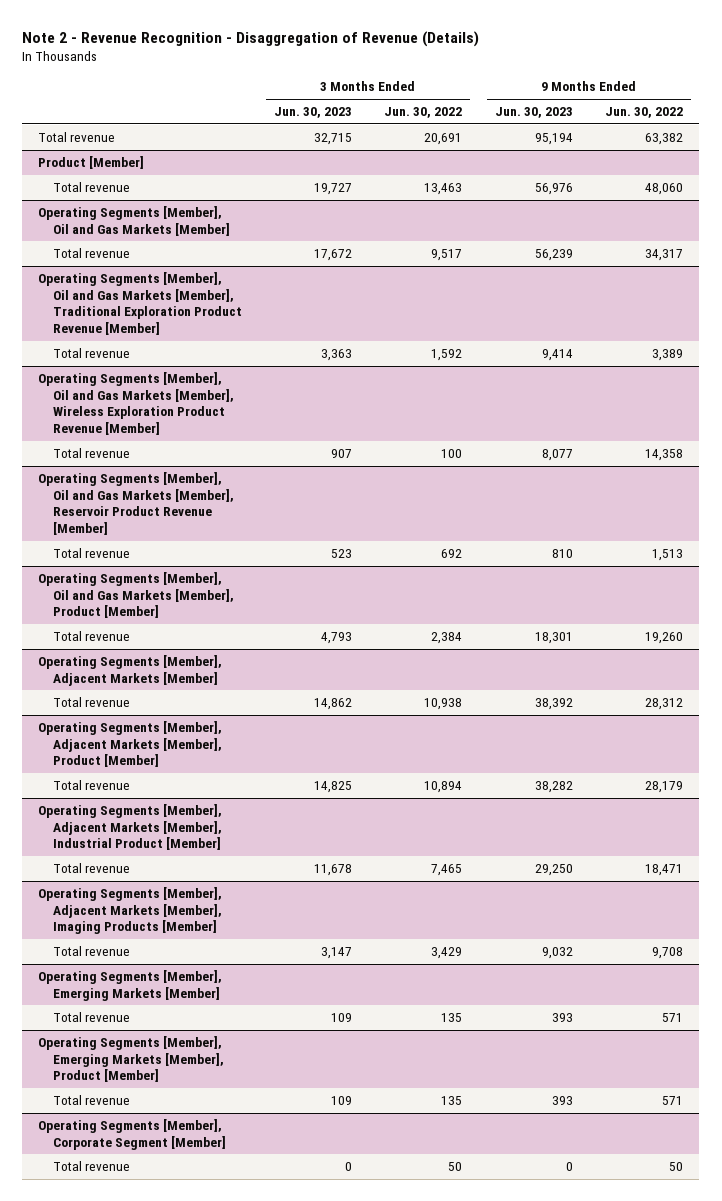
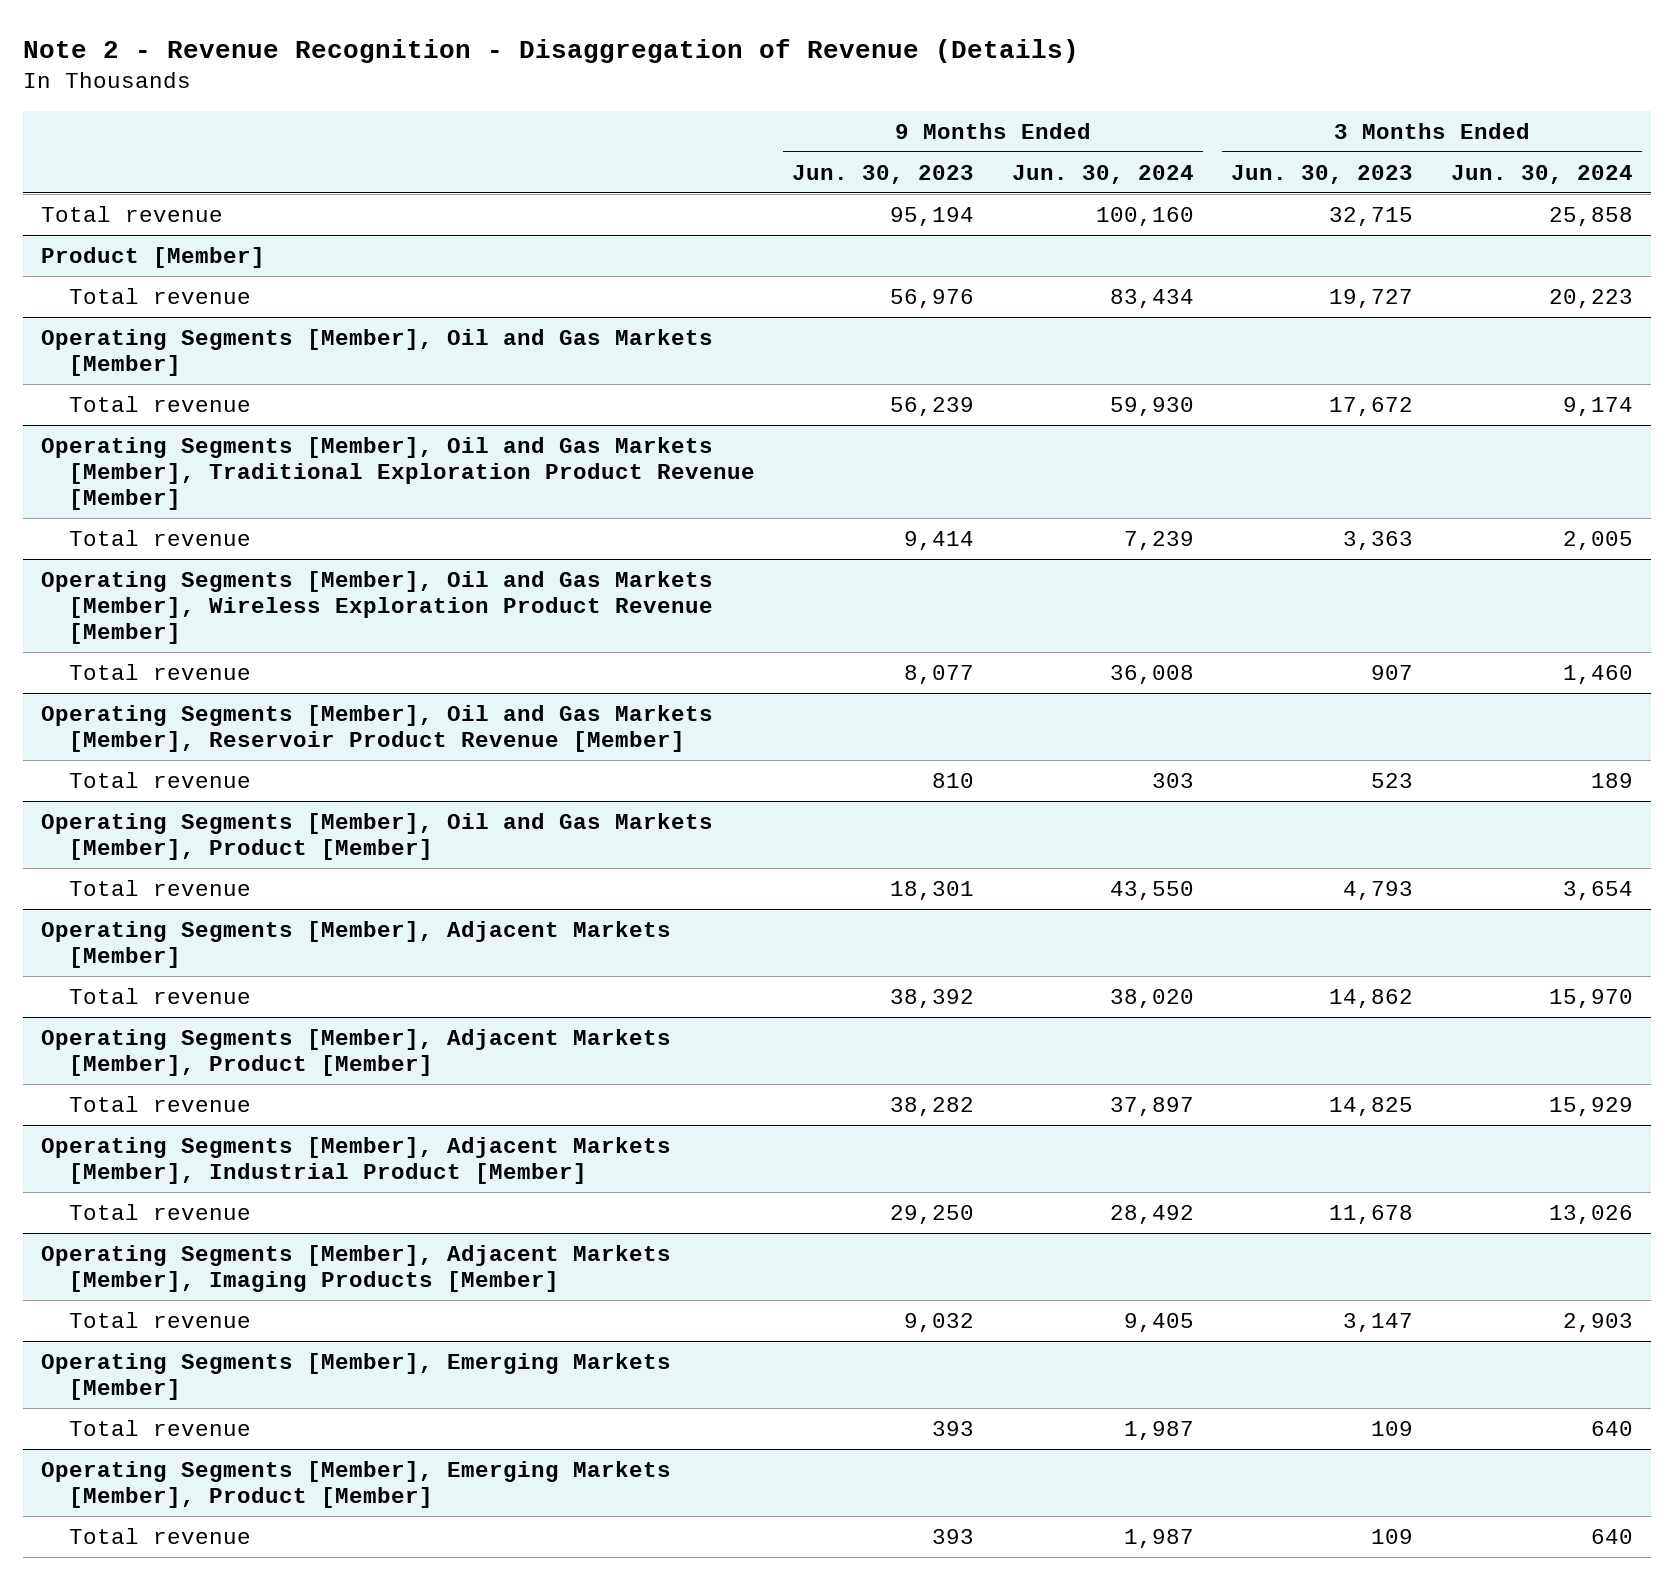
[384,107,463,119] Jun. 30, 2022 -> none
[605,107,684,119] Jun. 30, 2022 -> none
none -> [1011,164,1194,184] Jun. 30, 2024
none -> [1450,164,1633,184] Jun. 30, 2024
[38,1119,226,1150] Operating Segments [Member], Corporate Segment [Member] -> none
[52,1161,130,1172] Total revenue -> none

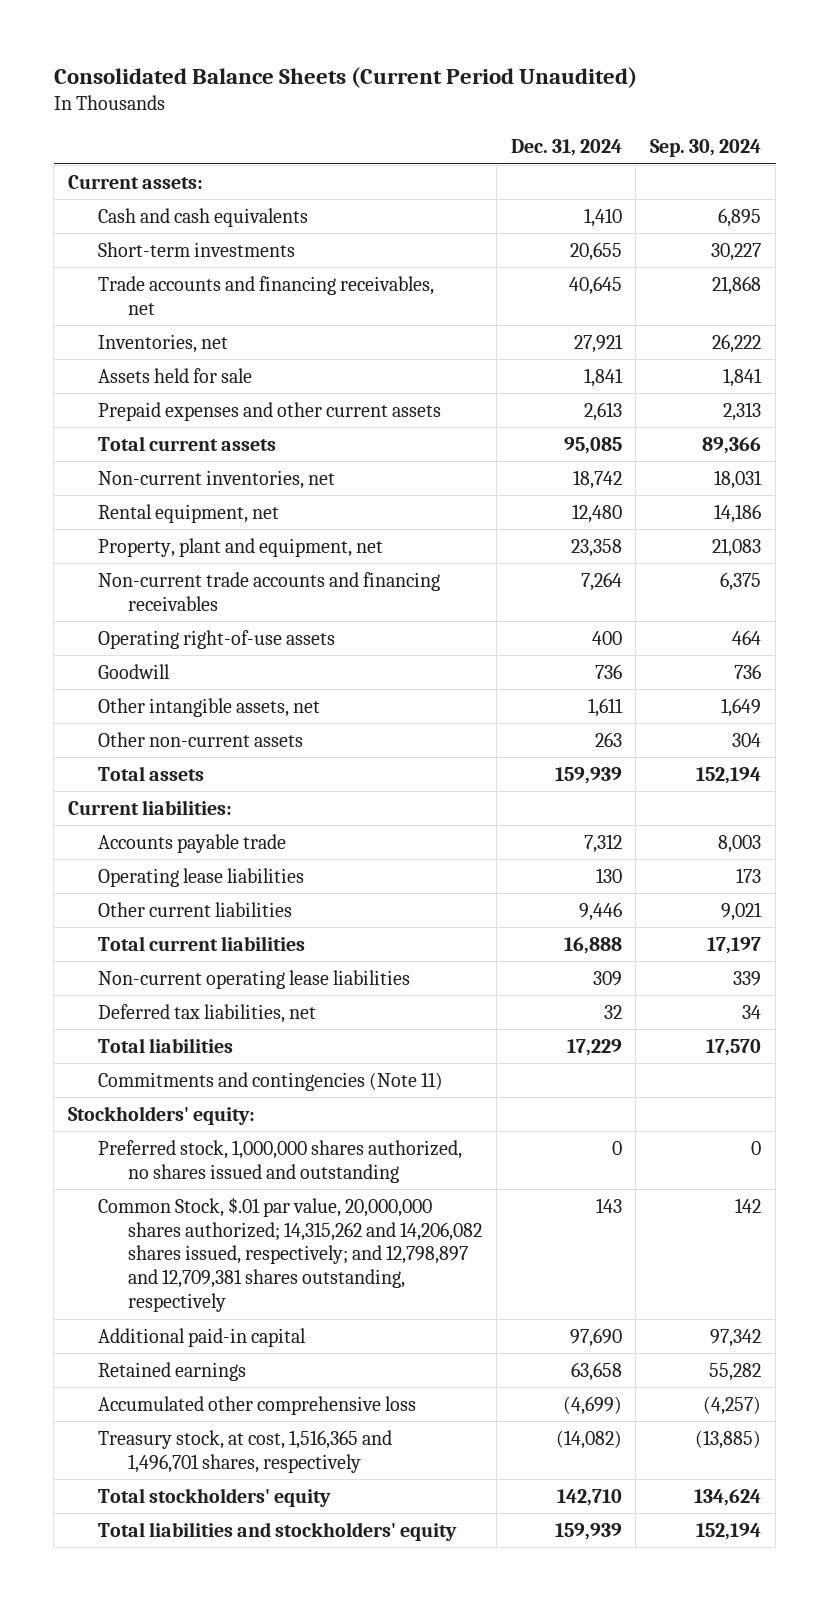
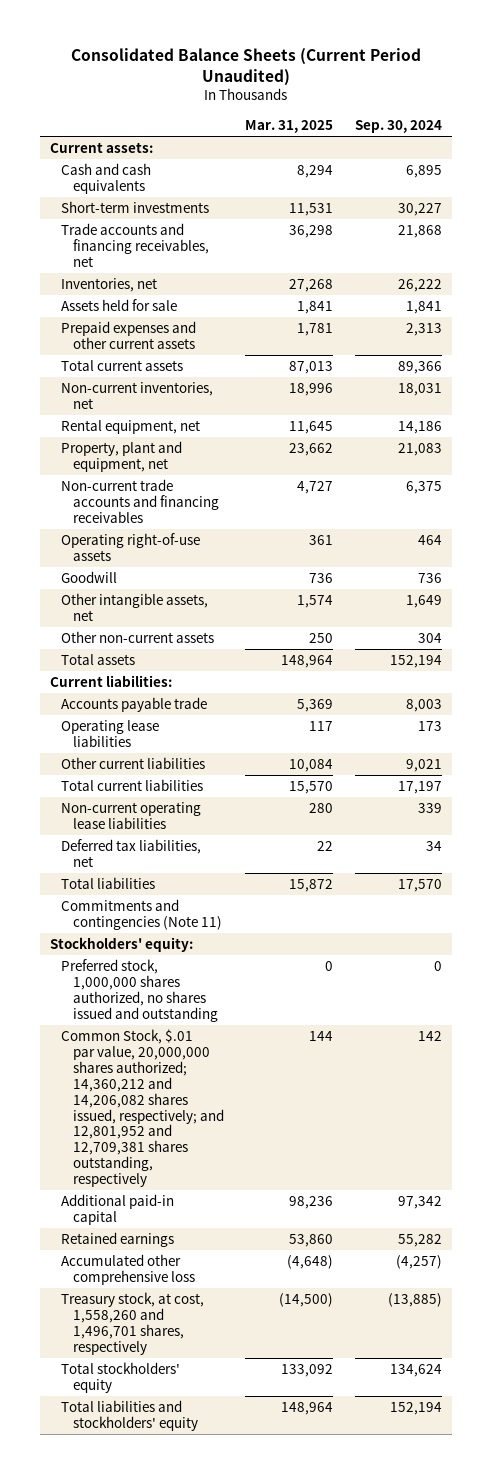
[510,139,622,157] Dec. 31, 2024 -> none
none -> [245,119,334,133] Mar. 31, 2025
[97,1196,482,1313] Common Stock, $.01 par value, 20,000,000 shares authorized; 14,315,262 and 14,206,082 shares issued, respectively; and 12,798,897 and 12,709,381 shares outstanding, respectively -> [61,1029,224,1188] Common Stock, $.01 par value, 20,000,000 shares authorized; 14,360,212 and 14,206,082 shares issued, respectively; and 12,801,952 and 12,709,381 shares outstanding, respectively
[97,1429,392,1473] Treasury stock, at cost, 1,516,365 and 1,496,701 shares, respectively -> [61,1292,205,1355] Treasury stock, at cost, 1,558,260 and 1,496,701 shares, respectively

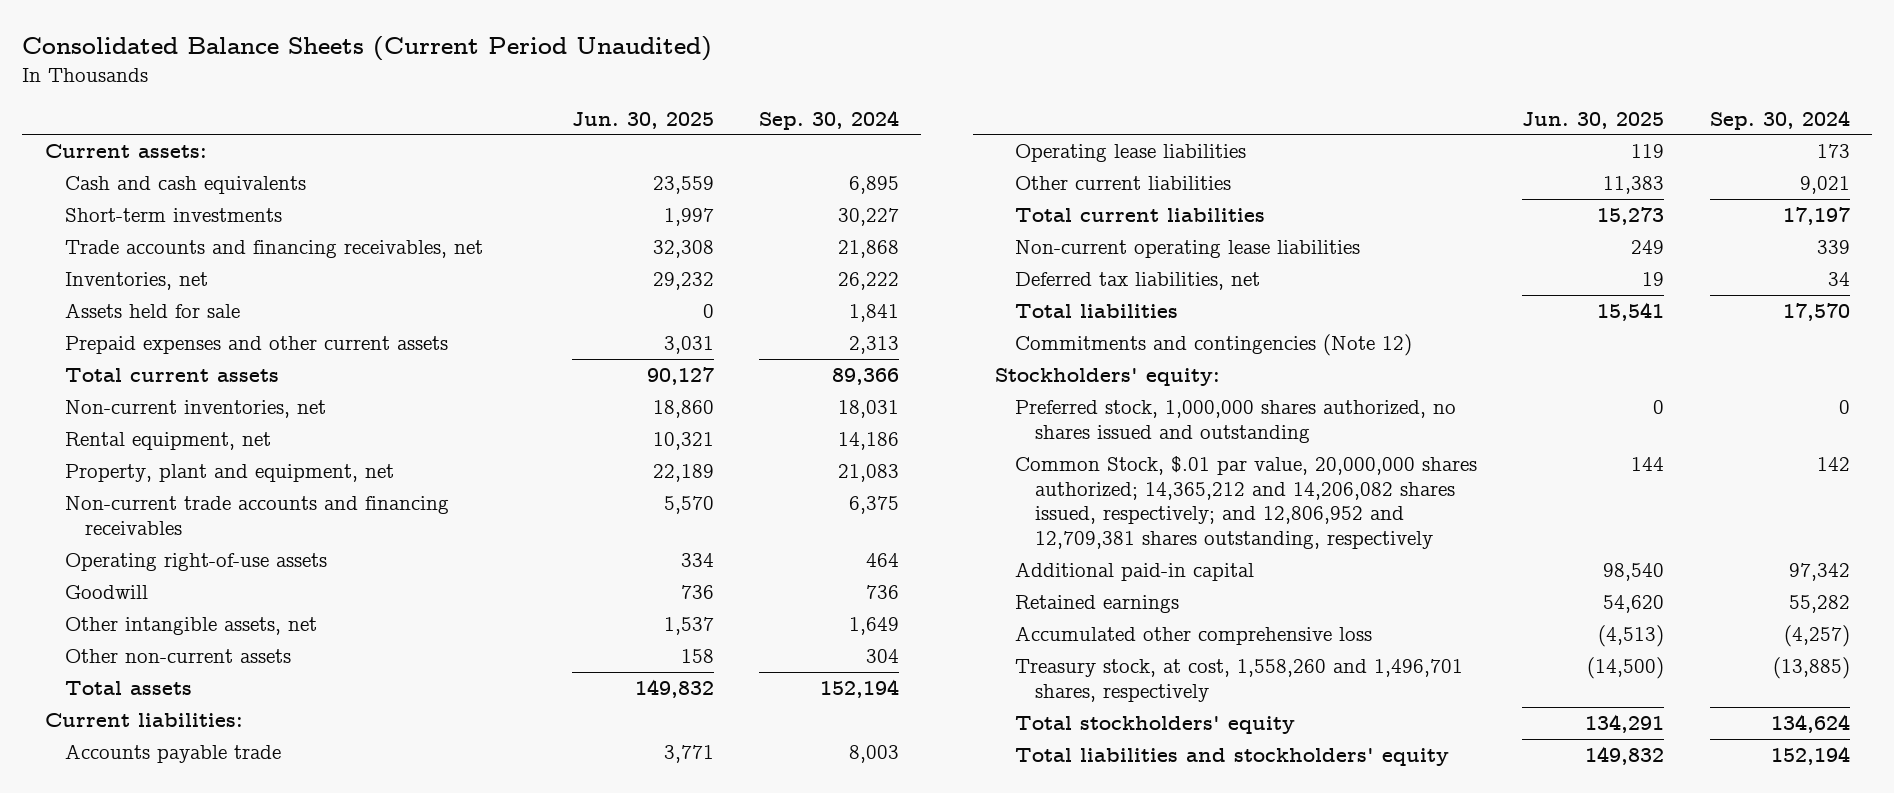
[245,119,334,133] Mar. 31, 2025 -> none
none -> [571,111,714,129] Jun. 30, 2025
[61,899,222,930] Commitments and contingencies (Note 11) -> [1015,334,1413,357] Commitments and contingencies (Note 12)
[61,1029,224,1188] Common Stock, $.01 par value, 20,000,000 shares authorized; 14,360,212 and 14,206,082 shares issued, respectively; and 12,801,952 and 12,709,381 shares outstanding, respectively -> [1015,456,1478,549] Common Stock, $.01 par value, 20,000,000 shares authorized; 14,365,212 and 14,206,082 shares issued, respectively; and 12,806,952 and 12,709,381 shares outstanding, respectively

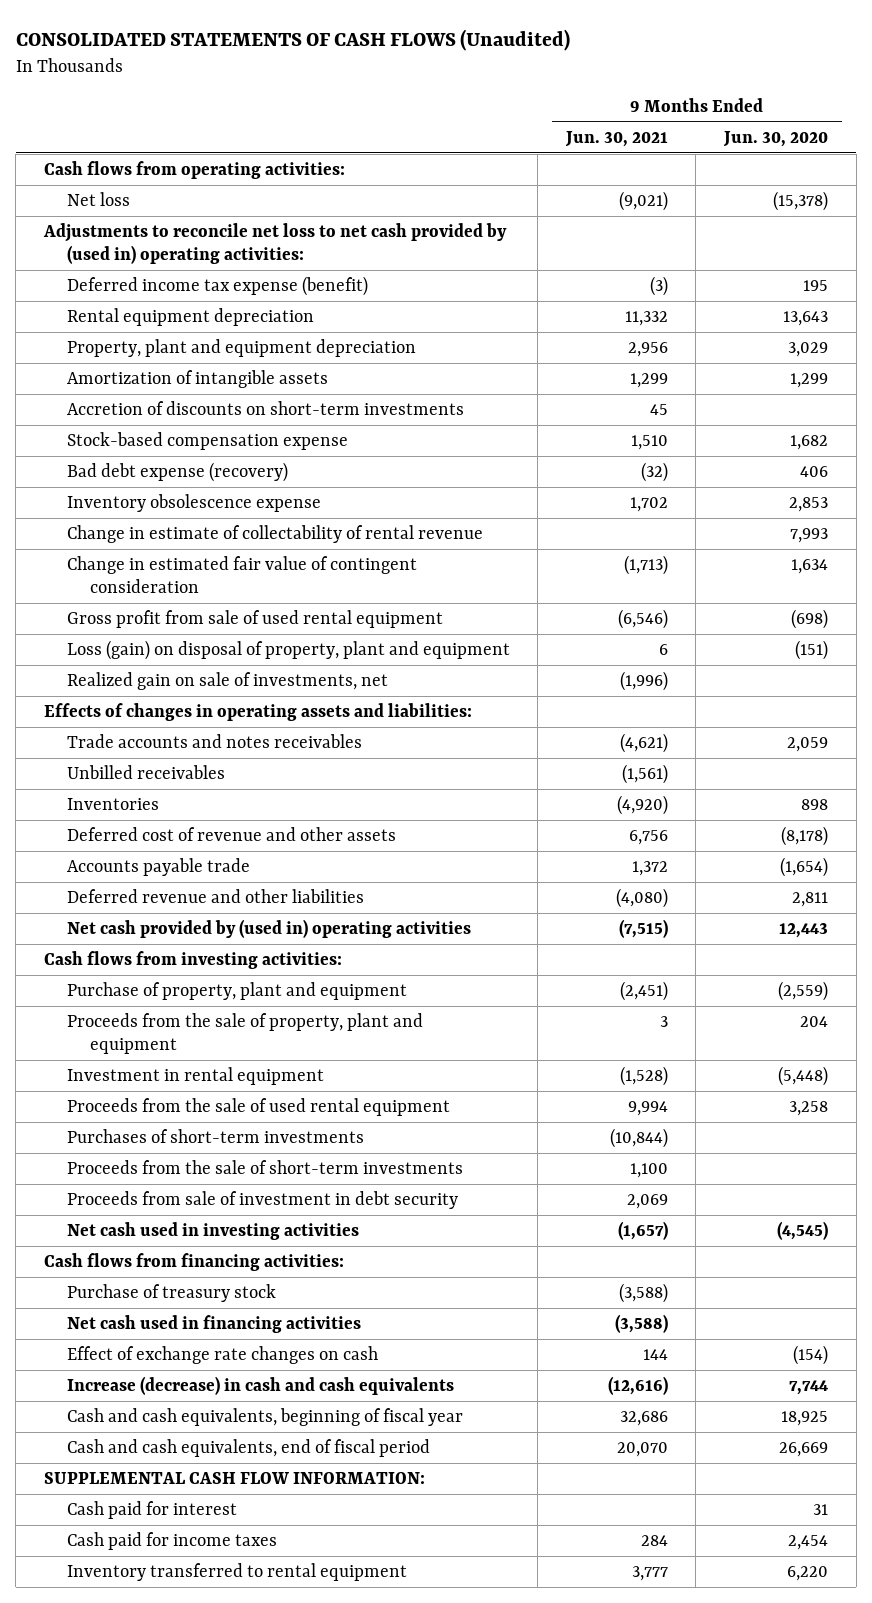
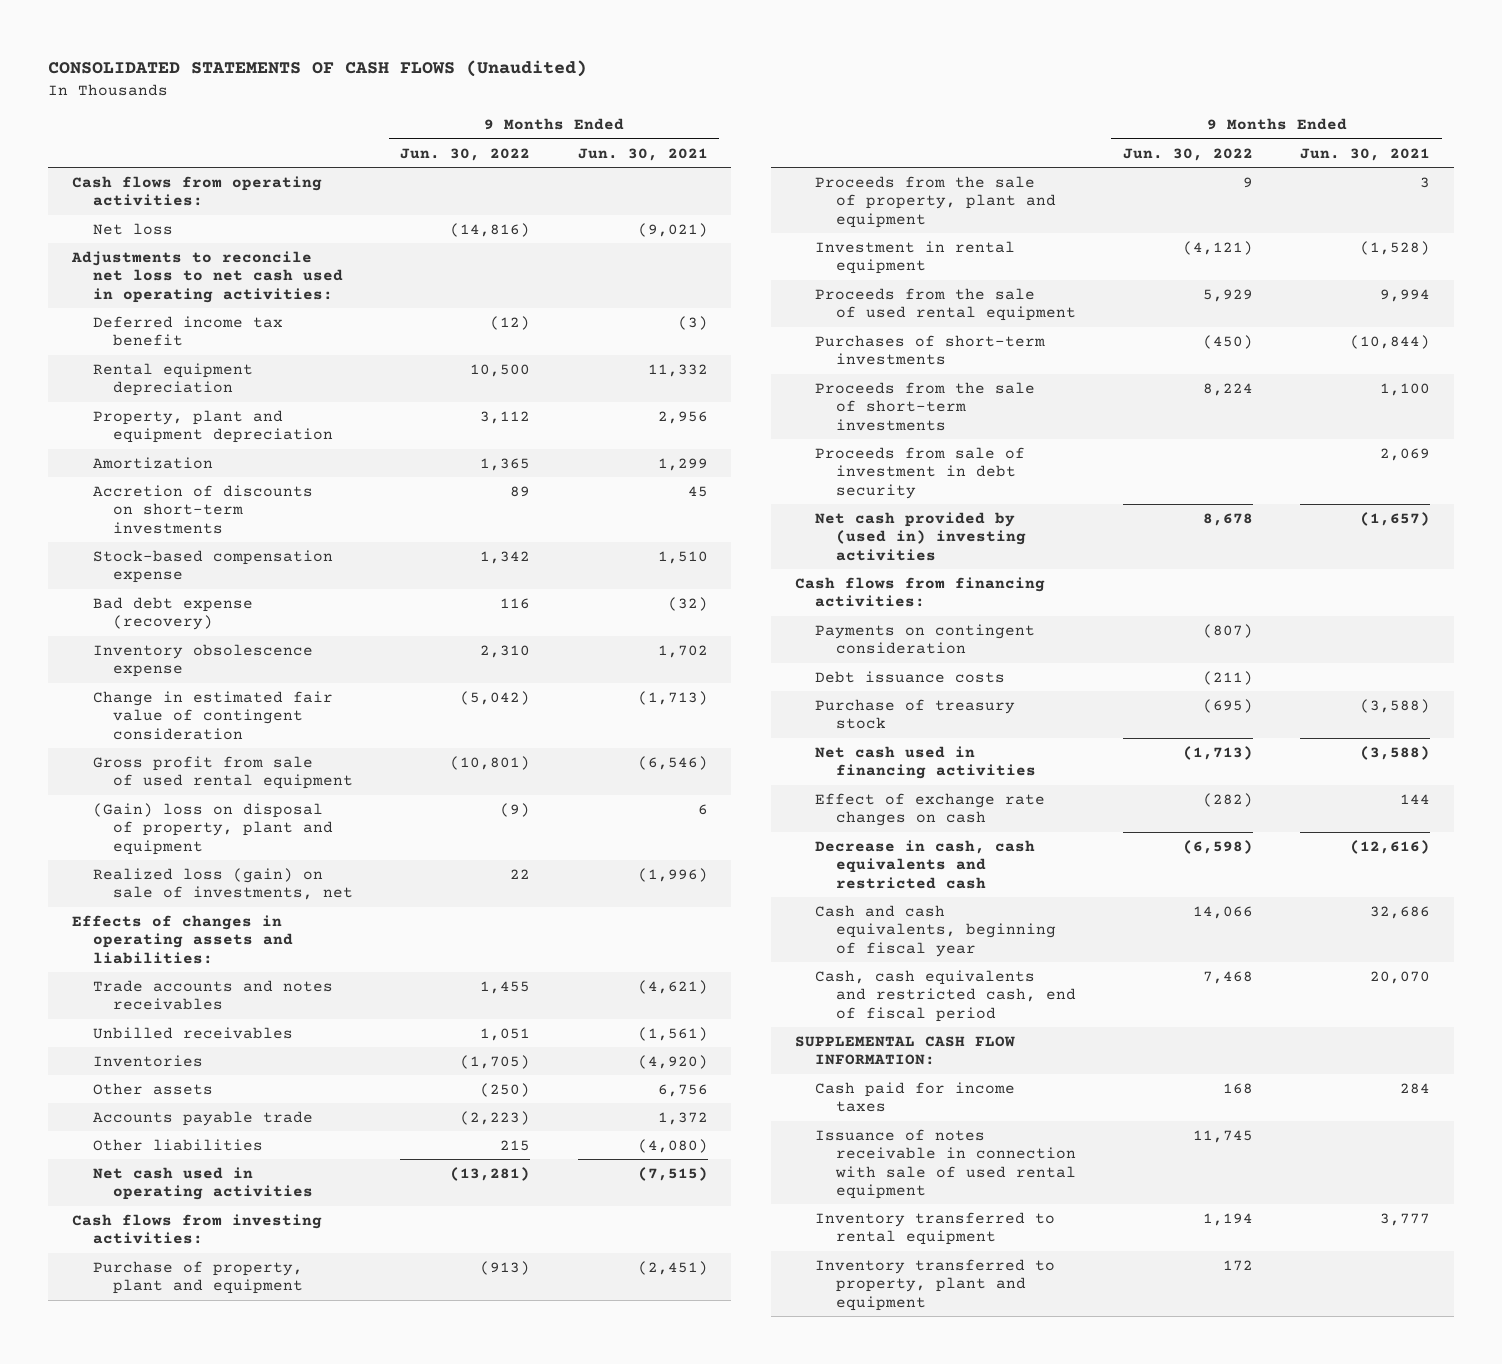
[722,130,828,147] Jun. 30, 2020 -> none
none -> [400,147,531,161] Jun. 30, 2022
[42,222,507,264] Adjustments to reconcile net loss to net cash provided by (used in) operating activities: -> [70,250,343,303] Adjustments to reconcile net loss to net cash used in operating activities:
[66,275,368,296] Deferred income tax expense (benefit) -> [92,315,283,347] Deferred income tax benefit
[66,369,328,388] Amortization of intangible assets -> [92,456,213,469] Amortization
[66,524,483,543] Change in estimate of collectability of rental revenue -> none
[66,639,510,660] Loss (gain) on disposal of property, plant and equipment -> [92,802,334,855] (Gain) loss on disposal of property, plant and equipment
[66,671,388,690] Realized gain on sale of investments, net -> [92,867,354,901] Realized loss (gain) on sale of investments, net
[66,826,396,841] Deferred cost of revenue and other assets -> [92,1082,213,1095] Other assets
[66,888,364,903] Deferred revenue and other liabilities -> none
none -> [92,1138,263,1151] Other liabilities
[66,918,471,938] Net cash provided by (used in) operating activities -> [92,1166,314,1201] Net cash used in operating activities
[66,1221,359,1240] Net cash used in investing activities -> [815,511,1027,561] Net cash provided by (used in) investing activities
none -> [815,623,1036,655] Payments on contingent consideration
none -> [815,670,1006,683] Debt issuance costs
[66,1375,454,1395] Increase (decrease) in cash and cash equivalents -> [815,839,1036,889] Decrease in cash, cash equivalents and restricted cash
[66,1438,430,1457] Cash and cash equivalents, end of fiscal period -> [815,969,1077,1022] Cash, cash equivalents and restricted cash, end of fiscal period
[66,1500,237,1519] Cash paid for interest -> none
none -> [815,1128,1077,1199] Issuance of notes receivable in connection with sale of used rental equipment
none -> [815,1258,1056,1311] Inventory transferred to property, plant and equipment

